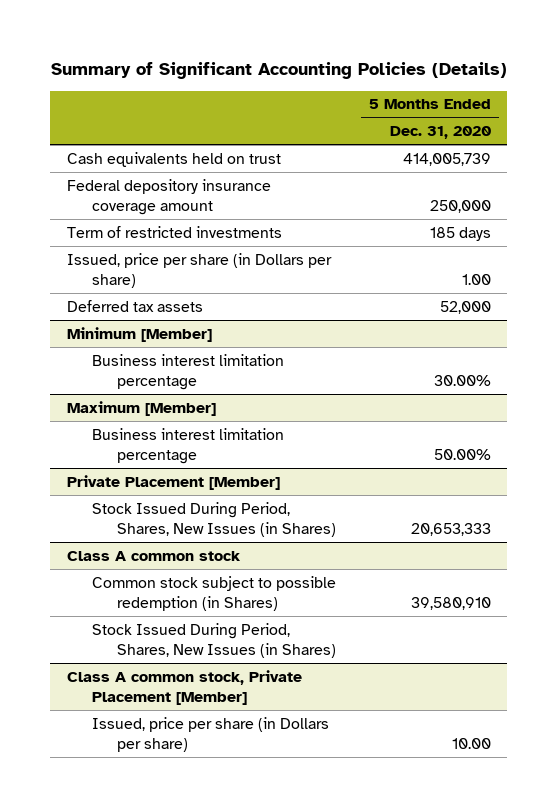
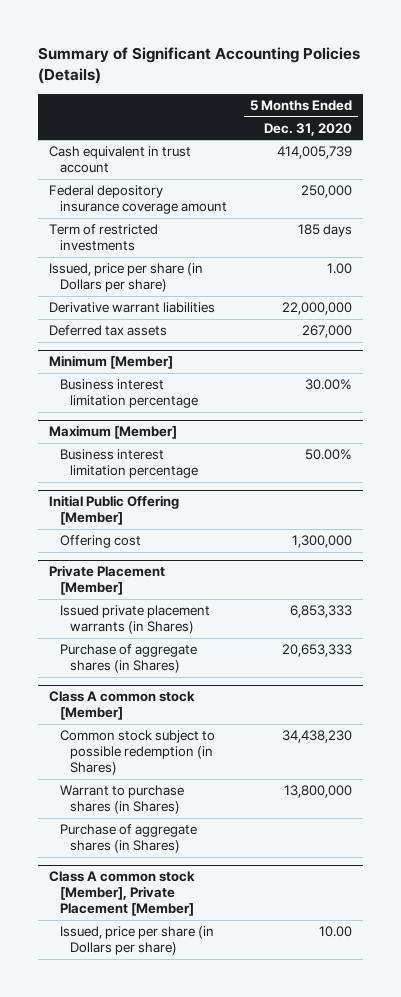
[66,151,281,167] Cash equivalents held on trust -> [49,146,192,174] Cash equivalent in trust account
none -> [49,302,216,314] Derivative warrant liabilities
[439,300,491,314] 52,000 -> [301,325,352,339] 267,000
none -> [49,495,180,526] Initial Public Offering [Member]
none -> [59,535,141,549] Offering cost
none -> [59,605,210,635] Issued private placement warrants (in Shares)
[91,501,336,537] Stock Issued During Period, Shares, New Issues (in Shares) -> [59,644,197,674] Purchase of aggregate shares (in Shares)
[66,550,241,561] Class A common stock -> [49,691,196,721] Class A common stock [Member]
[410,596,491,610] 39,580,910 -> [281,730,352,744] 34,438,230
none -> [59,785,184,815] Warrant to purchase shares (in Shares)
[91,622,336,658] Stock Issued During Period, Shares, New Issues (in Shares) -> [59,824,197,854] Purchase of aggregate shares (in Shares)
[66,669,302,705] Class A common stock, Private Placement [Member] -> [49,871,196,917] Class A common stock [Member], Private Placement [Member]

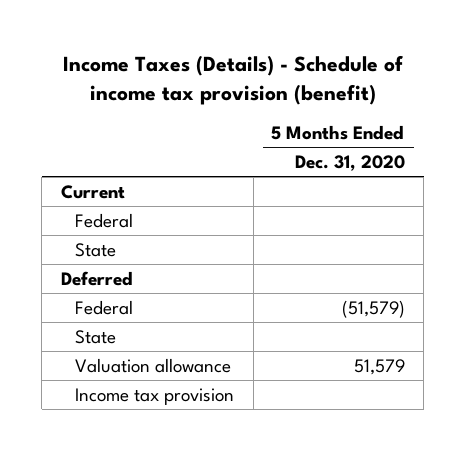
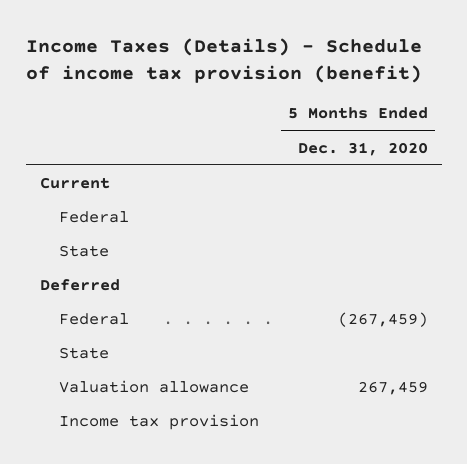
[341,299,405,318] (51,579) -> [337,312,428,328] (267,459)
[353,358,405,375] 51,579 -> [357,381,428,396] 267,459

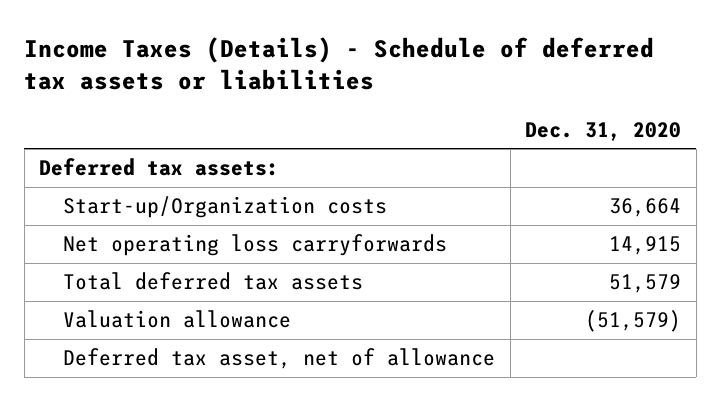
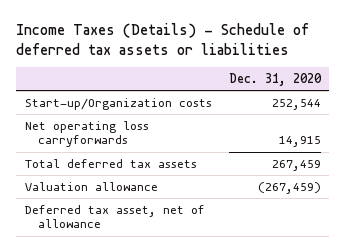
[39,158,280,177] Deferred tax assets: -> none
[609,198,682,218] 36,664 -> [271,98,321,110] 252,544
[609,274,682,294] 51,579 -> [271,159,321,171] 267,459
[585,310,682,333] (51,579) -> [257,181,321,194] (267,459)

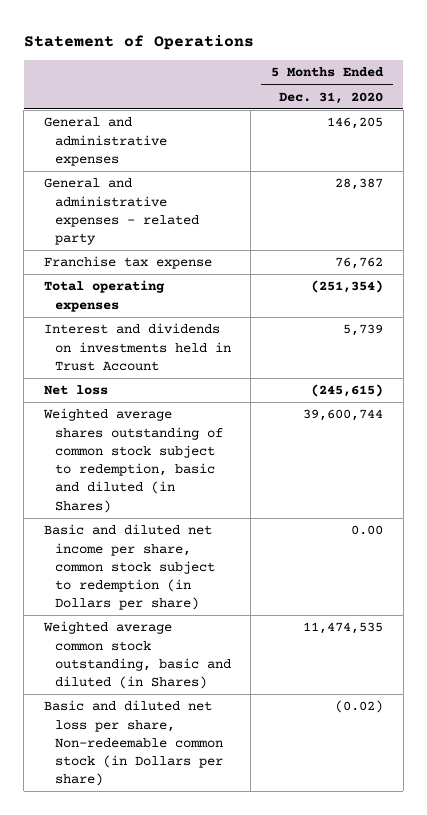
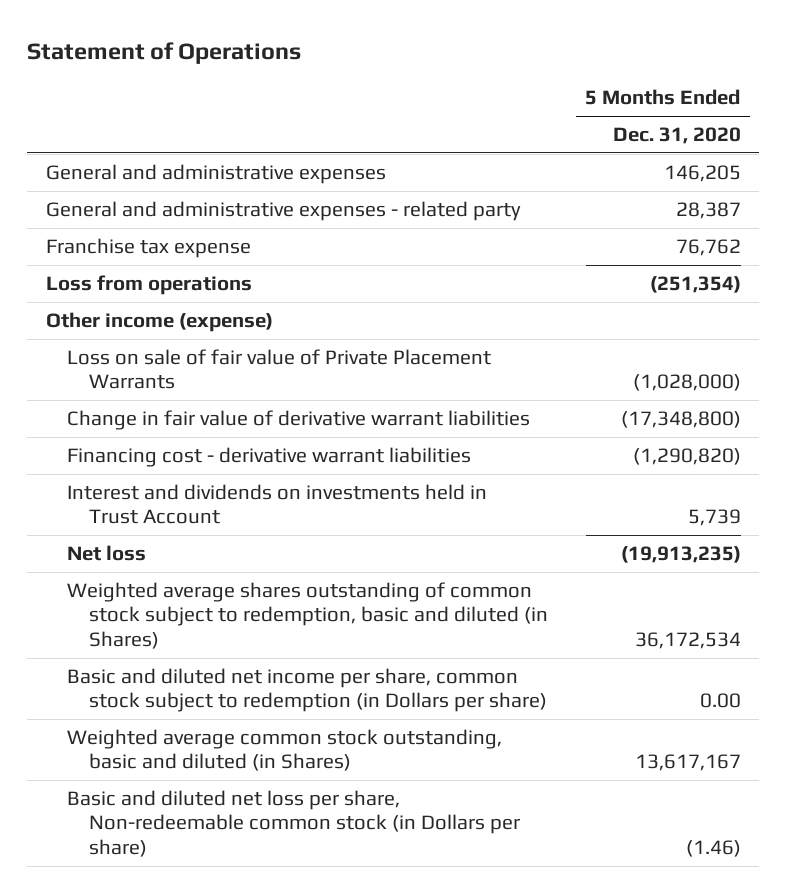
[43,280,165,312] Total operating expenses -> [46,274,253,295] Loss from operations
none -> [46,311,274,332] Other income (expense)
none -> [67,348,492,390] Loss on sale of fair value of Private Placement Warrants
none -> [67,409,531,430] Change in fair value of derivative warrant liabilities
none -> [67,446,472,467] Financing cost - derivative warrant liabilities
[311,384,384,398] (245,615) -> [620,545,741,563] (19,913,235)
[303,409,384,422] 39,600,744 -> [634,631,741,649] 36,172,534
[303,622,384,635] 11,474,535 -> [634,754,741,772] 13,617,167
[335,700,384,714] (0.02) -> [685,839,741,857] (1.46)

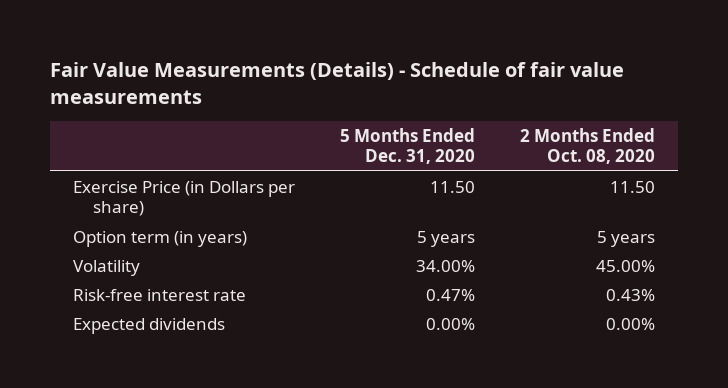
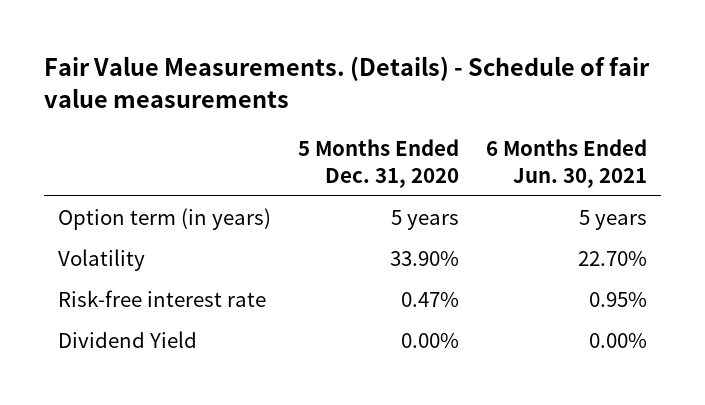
[50,61,625,104] Fair Value Measurements (Details) - Schedule of fair value measurements -> [44,56,651,109] Fair Value Measurements. (Details) - Schedule of fair value measurements
[520,127,656,165] 2 Months Ended Oct. 08, 2020 -> none
none -> [486,139,648,188] 6 Months Ended Jun. 30, 2021
[72,180,295,217] Exercise Price (in Dollars per share) -> none
[416,259,476,272] 34.00% -> [390,250,460,266] 33.90%
[72,317,225,334] Expected dividends -> [57,330,197,348] Dividend Yield

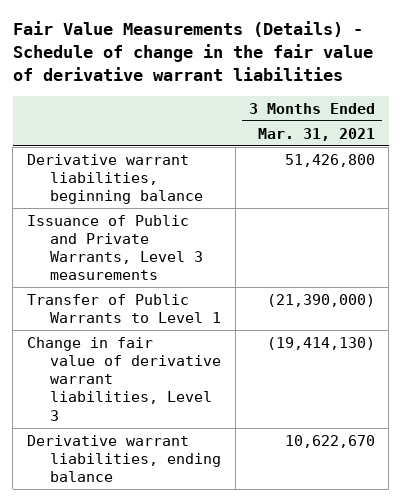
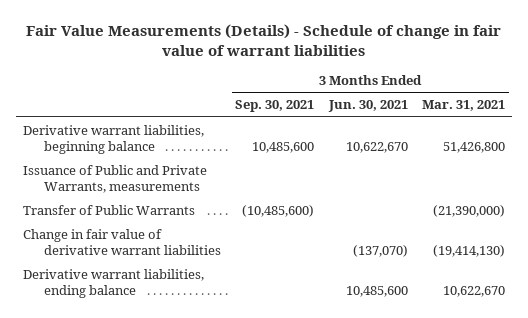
[12,21,373,82] Fair Value Measurements (Details) - Schedule of change in the fair value of derivative warrant liabilities -> [26,23,502,57] Fair Value Measurements (Details) - Schedule of change in fair value of warrant liabilities
none -> [235,100,315,113] Sep. 30, 2021
none -> [327,100,408,113] Jun. 30, 2021
[26,214,204,281] Issuance of Public and Private Warrants, Level 3 measurements -> [23,164,208,194] Issuance of Public and Private Warrants, measurements
[26,293,222,324] Transfer of Public Warrants to Level 1 -> [23,204,196,215] Transfer of Public Warrants
[26,336,222,421] Change in fair value of derivative warrant liabilities, Level 3 -> [23,228,221,256] Change in fair value of derivative warrant liabilities

